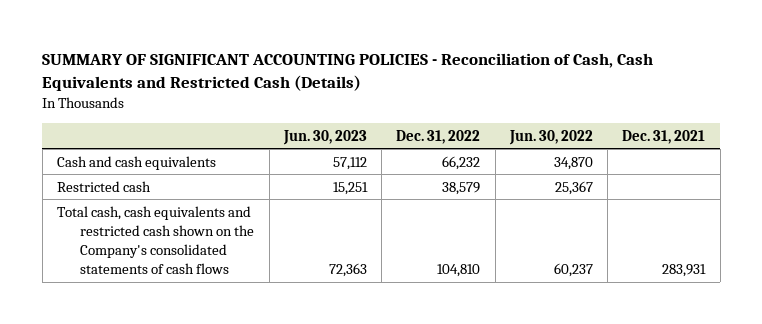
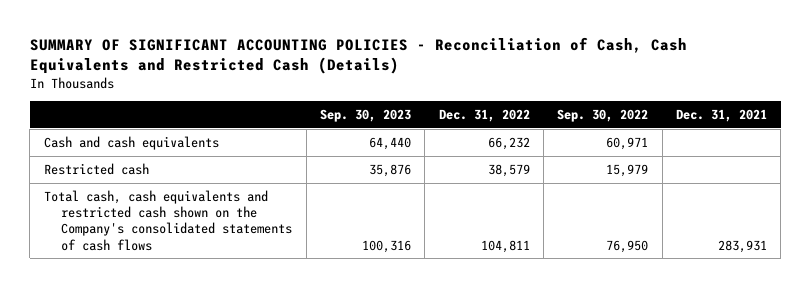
[282,129,367,145] Jun. 30, 2023 -> none
[508,129,593,145] Jun. 30, 2022 -> none
none -> [320,108,412,122] Sep. 30, 2023
none -> [557,108,649,122] Sep. 30, 2022
[437,264,481,278] 104,810 -> [480,239,530,253] 104,811

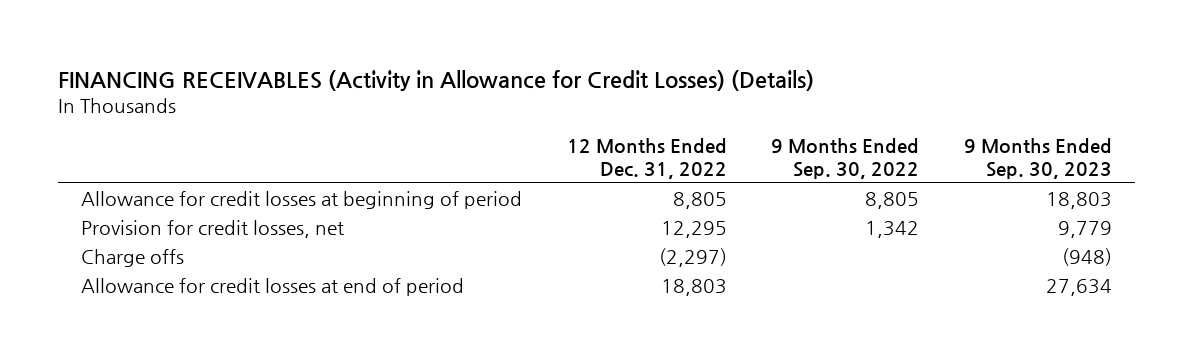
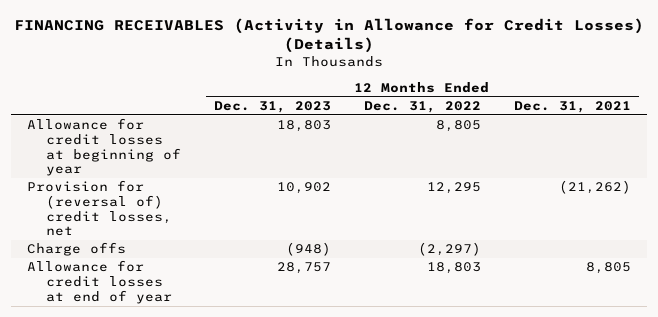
[771,137,920,179] 9 Months Ended Sep. 30, 2022 -> none
[964,137,1113,179] 9 Months Ended Sep. 30, 2023 -> none
none -> [214,100,332,113] Dec. 31, 2023
none -> [513,100,631,113] Dec. 31, 2021
[80,191,522,210] Allowance for credit losses at beginning of period -> [27,118,182,177] Allowance for credit losses at beginning of year
[80,220,344,239] Provision for credit losses, net -> [27,180,173,237] Provision for (reversal of) credit losses, net
[80,278,464,297] Allowance for credit losses at end of period -> [27,260,173,304] Allowance for credit losses at end of year

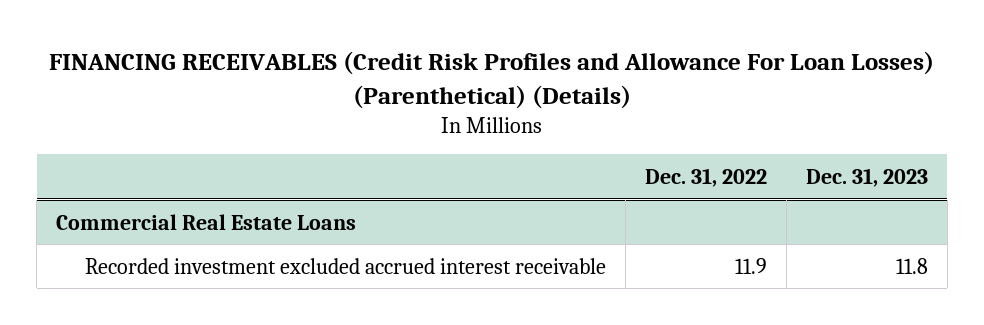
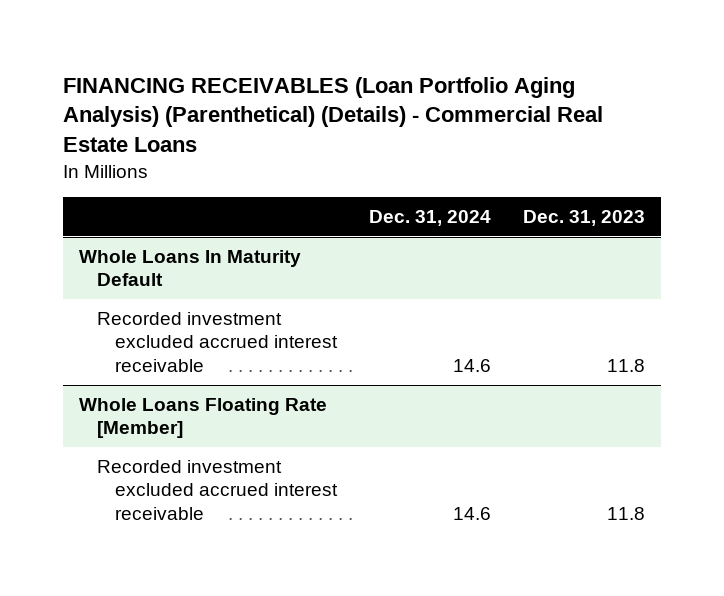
[48,51,934,109] FINANCING RECEIVABLES (Credit Risk Profiles and Allowance For Loan Losses) (Parenthetical) (Details) -> [62,76,603,153] FINANCING RECEIVABLES (Loan Portfolio Aging Analysis) (Parenthetical) (Details) - Commercial Real Estate Loans
[644,167,767,187] Dec. 31, 2022 -> none
none -> [369,210,492,227] Dec. 31, 2024
[56,213,357,230] Commercial Real Estate Loans -> [78,249,301,287] Whole Loans In Maturity Default
none -> [78,397,327,439] Whole Loans Floating Rate [Member]
none -> [96,459,339,521] Recorded investment excluded accrued interest receivable

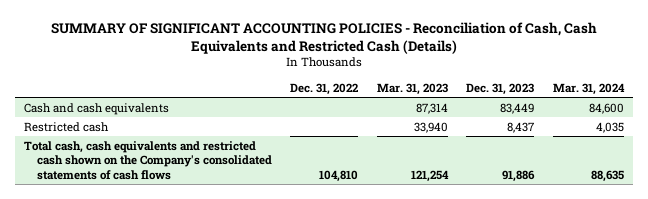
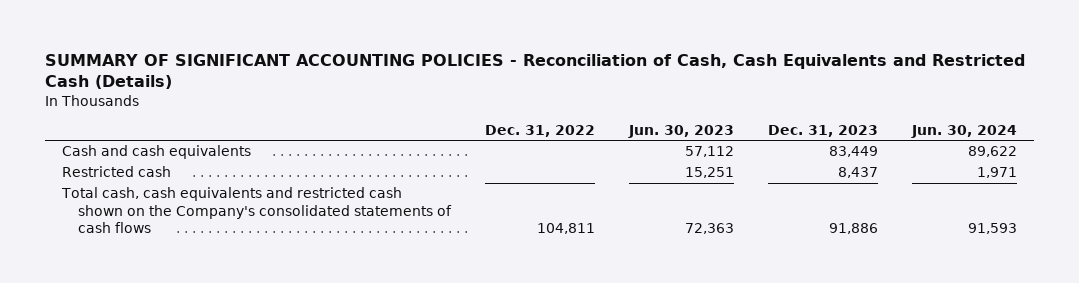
[376,82,448,95] Mar. 31, 2023 -> none
[552,82,625,95] Mar. 31, 2024 -> none
none -> [627,124,734,138] Jun. 30, 2023
none -> [910,124,1017,138] Jun. 30, 2024
[319,169,359,182] 104,810 -> [536,223,595,235] 104,811

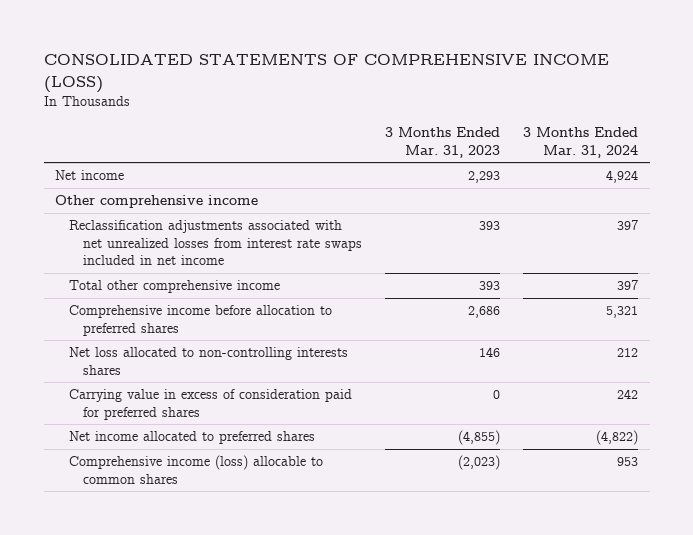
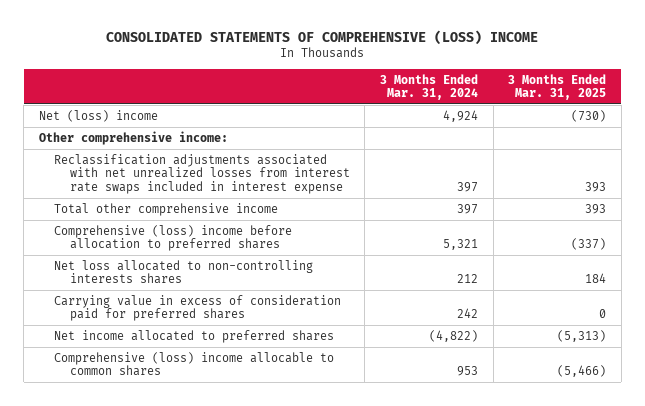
[43,54,609,94] CONSOLIDATED STATEMENTS OF COMPREHENSIVE INCOME (LOSS) -> [106,29,539,45] CONSOLIDATED STATEMENTS OF COMPREHENSIVE (LOSS) INCOME
[384,127,500,158] 3 Months Ended Mar. 31, 2023 -> none
none -> [508,73,607,100] 3 Months Ended Mar. 31, 2025
[55,170,125,181] Net income -> [38,110,158,123] Net (loss) income
[55,195,259,209] Other comprehensive income -> [38,131,228,146] Other comprehensive income:
[68,220,362,266] Reclassification adjustments associated with net unrealized losses from interest rate swaps included in net income -> [54,154,350,194] Reclassification adjustments associated with net unrealized losses from interest rate swaps included in interest expense
[68,305,332,336] Comprehensive income before allocation to preferred shares -> [54,225,293,252] Comprehensive (loss) income before allocation to preferred shares
[68,455,323,484] Comprehensive income (loss) allocable to common shares -> [54,352,335,377] Comprehensive (loss) income allocable to common shares

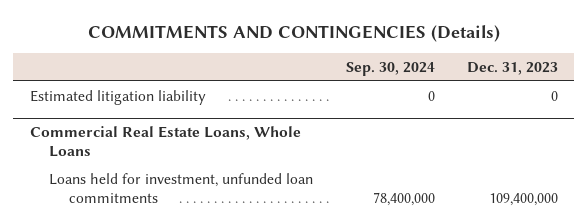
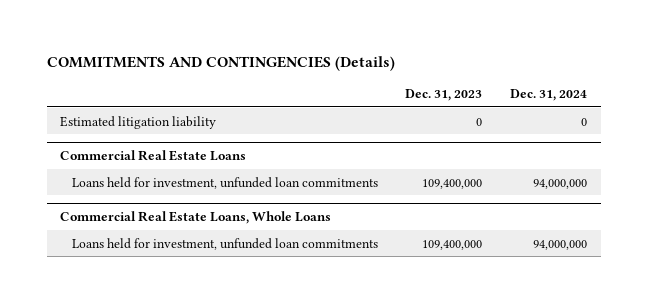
[345,62,435,77] Sep. 30, 2024 -> none
none -> [510,89,588,102] Dec. 31, 2024
none -> [60,150,247,162] Commercial Real Estate Loans
none -> [71,176,378,189] Loans held for investment, unfunded loan commitments

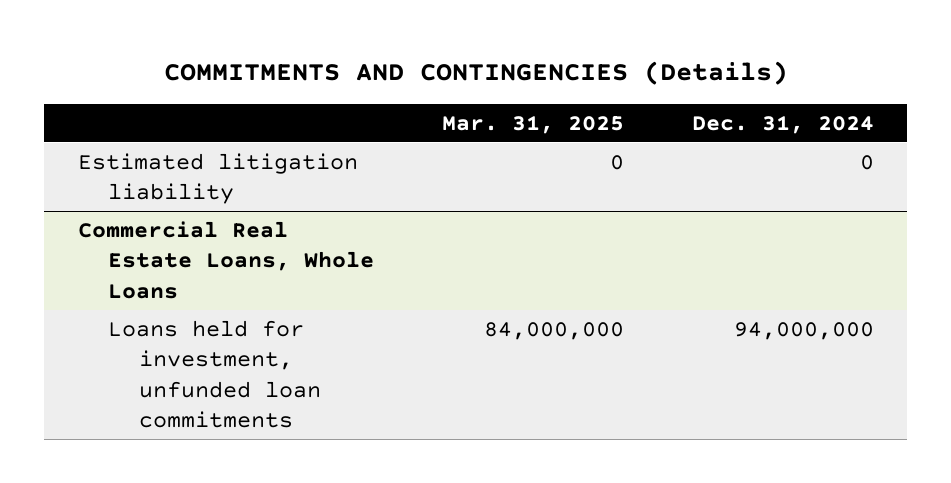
[405,89,483,102] Dec. 31, 2023 -> none
none -> [441,114,624,134] Mar. 31, 2025
[60,150,247,162] Commercial Real Estate Loans -> none
[71,176,378,189] Loans held for investment, unfunded loan commitments -> none

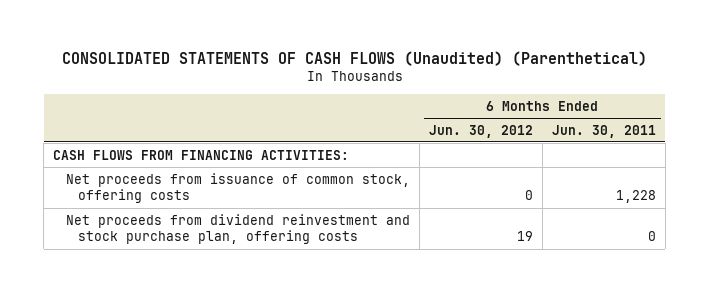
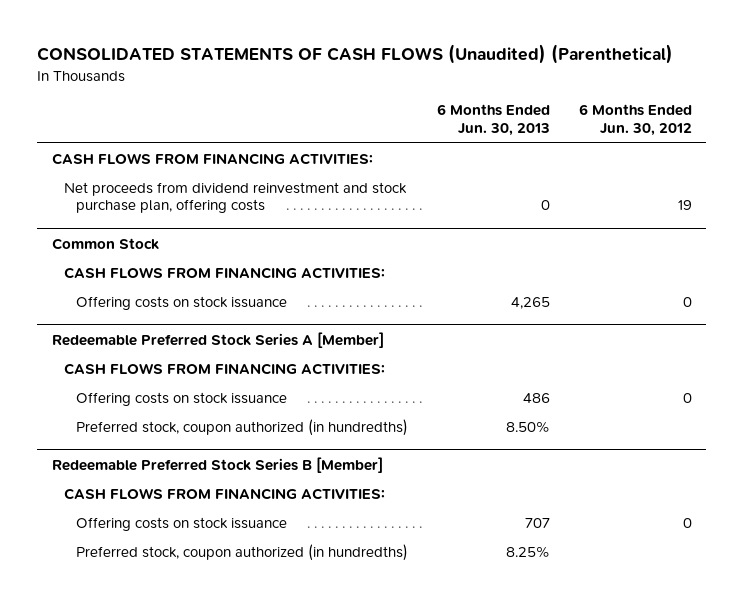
[551,124,656,138] Jun. 30, 2011 -> none
none -> [436,104,550,136] 6 Months Ended Jun. 30, 2013
[65,172,410,204] Net proceeds from issuance of common stock, offering costs -> none
none -> [51,237,159,250] Common Stock
none -> [63,266,385,279] CASH FLOWS FROM FINANCING ACTIVITIES:
none -> [75,295,287,310] Offering costs on stock issuance
none -> [51,331,384,348] Redeemable Preferred Stock Series A [Member]
none -> [63,362,385,375] CASH FLOWS FROM FINANCING ACTIVITIES:
none -> [75,391,287,406] Offering costs on stock issuance
none -> [75,418,408,436] Preferred stock, coupon authorized (in hundredths)
none -> [51,456,383,473] Redeemable Preferred Stock Series B [Member]
none -> [63,487,385,500] CASH FLOWS FROM FINANCING ACTIVITIES:
none -> [75,516,287,531] Offering costs on stock issuance
none -> [75,543,408,561] Preferred stock, coupon authorized (in hundredths)

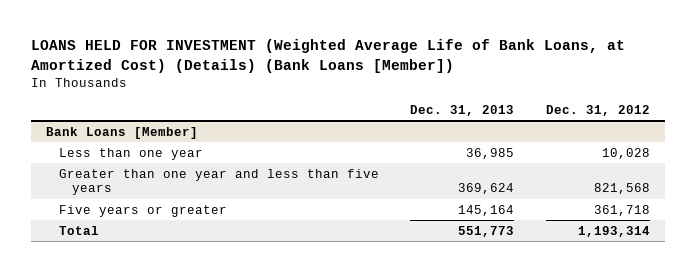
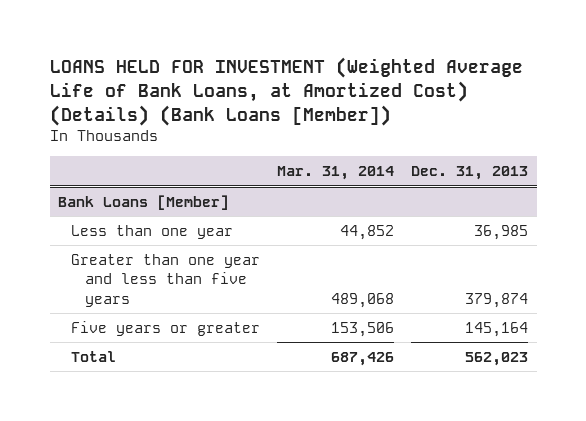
[545,104,650,116] Dec. 31, 2012 -> none
none -> [277,166,395,181] Mar. 31, 2014
[458,183,515,195] 369,624 -> [465,292,529,308] 379,874
[458,225,515,237] 551,773 -> [465,351,529,366] 562,023

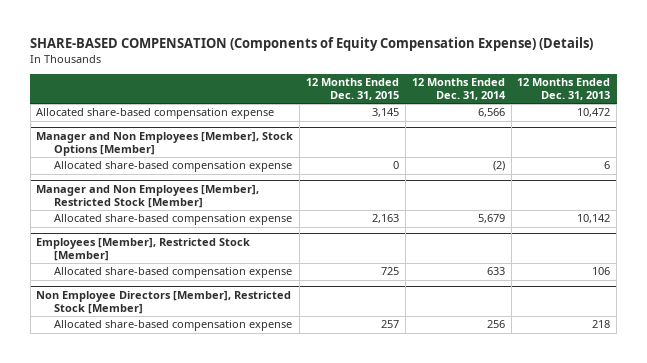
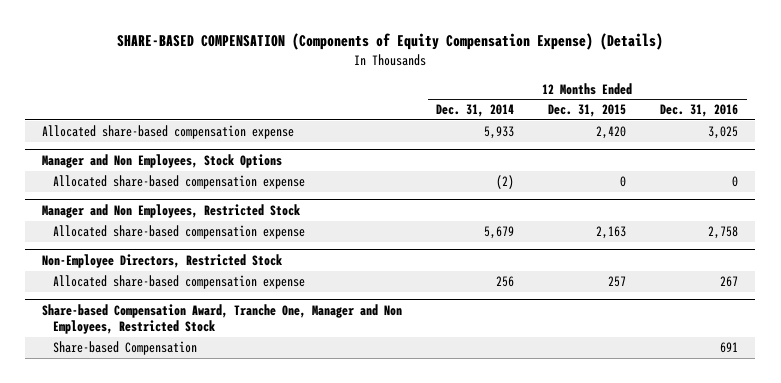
[517,78,611,101] 12 Months Ended Dec. 31, 2013 -> none
none -> [660,104,739,118] Dec. 31, 2016
[372,108,400,118] 3,145 -> [596,126,627,140] 2,420
[477,108,505,118] 6,566 -> [484,126,515,140] 5,933
[36,131,294,156] Manager and Non Employees [Member], Stock Options [Member] -> [42,154,283,169] Manager and Non Employees, Stock Options
[36,184,260,208] Manager and Non Employees [Member], Restricted Stock [Member] -> [42,204,301,219] Manager and Non Employees, Restricted Stock
[36,237,251,261] Employees [Member], Restricted Stock [Member] -> none
[54,267,293,279] Allocated share-based compensation expense -> none
[36,290,292,314] Non Employee Directors [Member], Restricted Stock [Member] -> [42,254,283,269] Non-Employee Directors, Restricted Stock
none -> [42,304,403,334] Share-based Compensation Award, Tranche One, Manager and Non Employees, Restricted Stock
none -> [53,341,198,356] Share-based Compensation

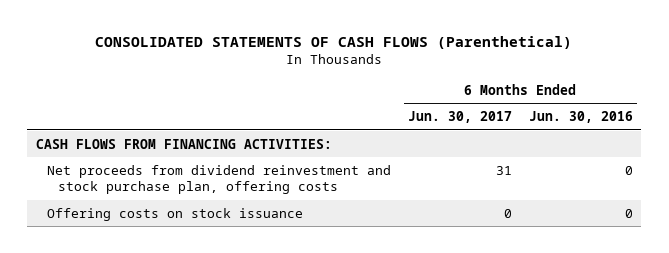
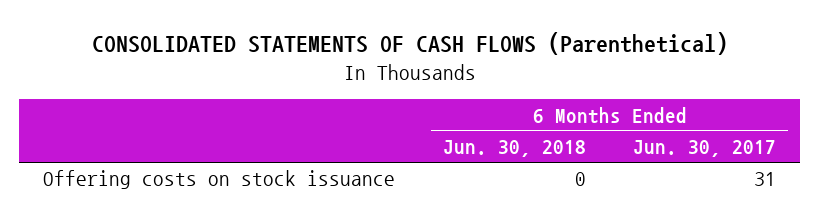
[528,111,633,124] Jun. 30, 2016 -> none
none -> [442,140,586,158] Jun. 30, 2018
[35,138,332,149] CASH FLOWS FROM FINANCING ACTIVITIES: -> none
[46,164,391,195] Net proceeds from dividend reinvestment and stock purchase plan, offering costs -> none
[503,208,512,218] 0 -> [754,172,777,187] 31

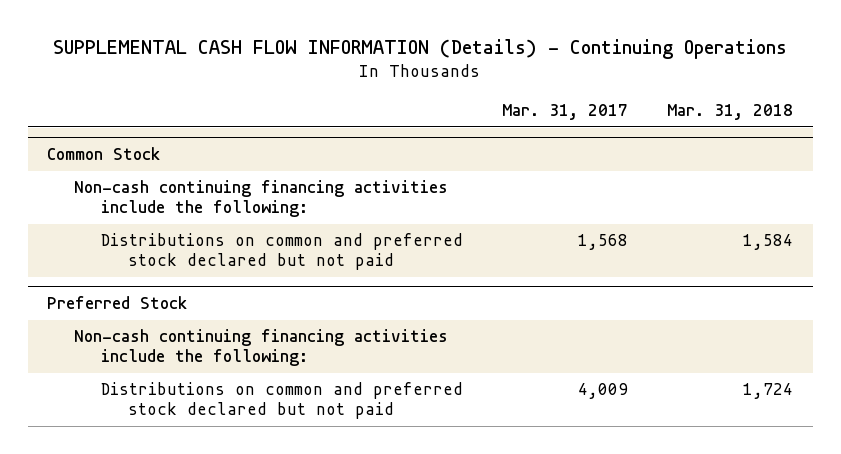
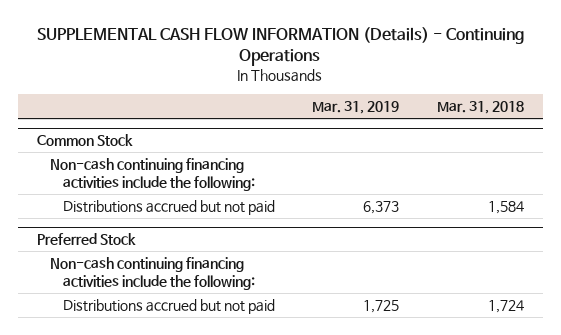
[502,104,629,121] Mar. 31, 2017 -> none
none -> [312,101,400,115] Mar. 31, 2019
[100,233,463,271] Distributions on common and preferred stock declared but not paid -> [62,199,275,215] Distributions accrued but not paid
[100,382,463,420] Distributions on common and preferred stock declared but not paid -> [62,298,275,314] Distributions accrued but not paid

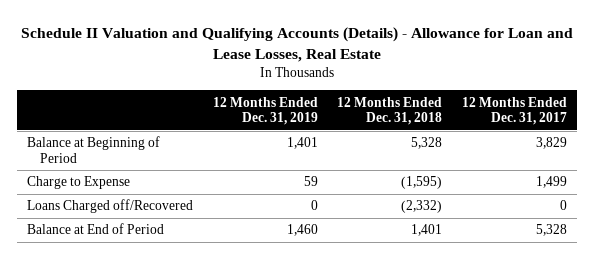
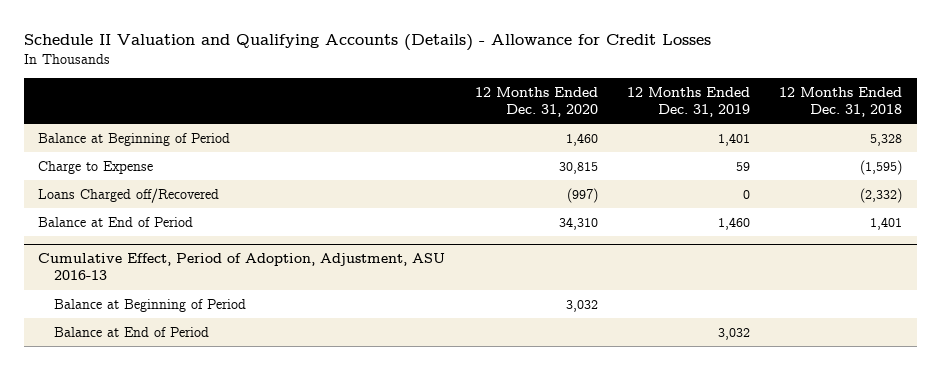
[21,26,574,62] Schedule II Valuation and Qualifying Accounts (Details) - Allowance for Loan and Lease Losses, Real Estate -> [23,34,711,52] Schedule II Valuation and Qualifying Accounts (Details) - Allowance for Credit Losses
[462,96,568,126] 12 Months Ended Dec. 31, 2017 -> none
none -> [474,87,598,118] 12 Months Ended Dec. 31, 2020
none -> [38,253,446,281] Cumulative Effect, Period of Adoption, Adjustment, ASU 2016-13
none -> [54,298,247,312] Balance at Beginning of Period
none -> [54,326,210,337] Balance at End of Period

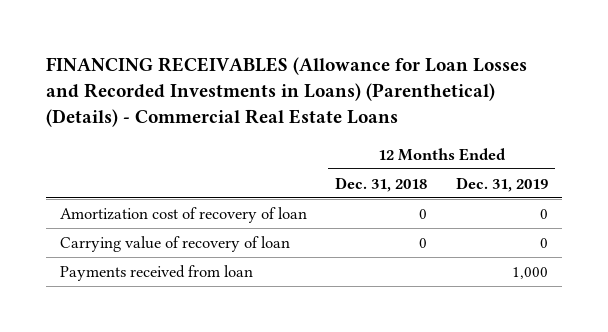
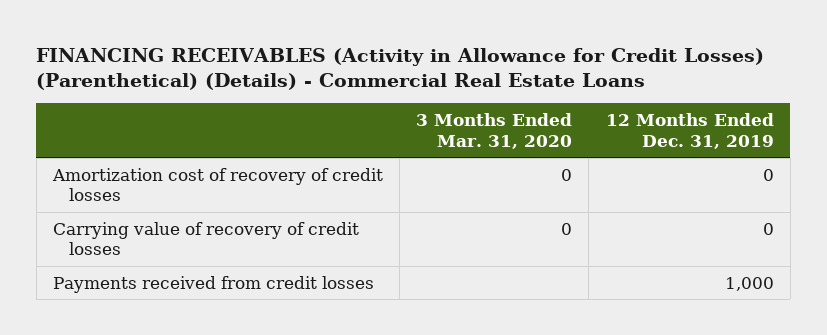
[45,57,527,128] FINANCING RECEIVABLES (Allowance for Loan Losses and Recorded Investments in Loans) (Parenthetical) (Details) - Commercial Real Estate Loans -> [36,47,765,91] FINANCING RECEIVABLES (Activity in Allowance for Credit Losses) (Parenthetical) (Details) - Commercial Real Estate Loans
[335,176,428,192] Dec. 31, 2018 -> none
none -> [416,113,573,149] 3 Months Ended Mar. 31, 2020
[59,206,307,223] Amortization cost of recovery of loan -> [52,167,384,202] Amortization cost of recovery of credit losses
[59,235,290,252] Carrying value of recovery of loan -> [53,221,360,256] Carrying value of recovery of credit losses
[59,264,253,281] Payments received from loan -> [53,275,375,293] Payments received from credit losses

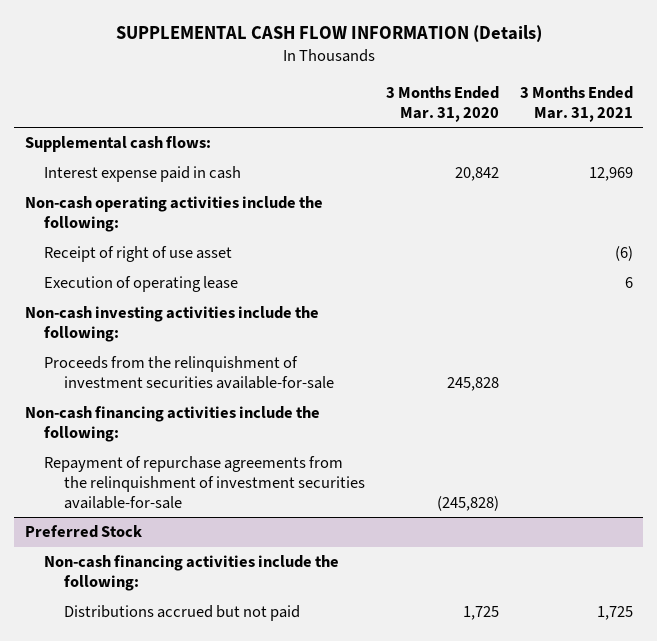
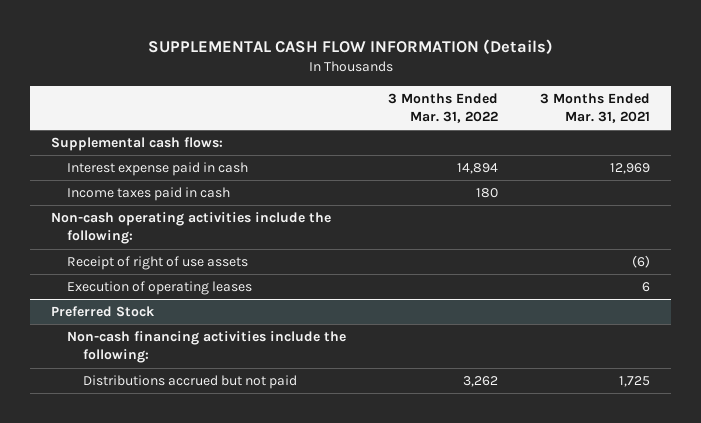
[385,86,499,122] 3 Months Ended Mar. 31, 2020 -> none
none -> [388,92,499,124] 3 Months Ended Mar. 31, 2022
none -> [67,187,231,202] Income taxes paid in cash
[24,306,319,343] Non-cash investing activities include the following: -> none
[44,356,334,390] Proceeds from the relinquishment of investment securities available-for-sale -> none
[24,406,320,443] Non-cash financing activities include the following: -> none
[44,456,365,509] Repayment of repurchase agreements from the relinquishment of investment securities available-for-sale -> none
[44,246,233,263] Receipt of right of use asset -> [67,256,249,271] Receipt of right of use assets
[44,276,239,293] Execution of operating lease -> [67,281,253,296] Execution of operating leases

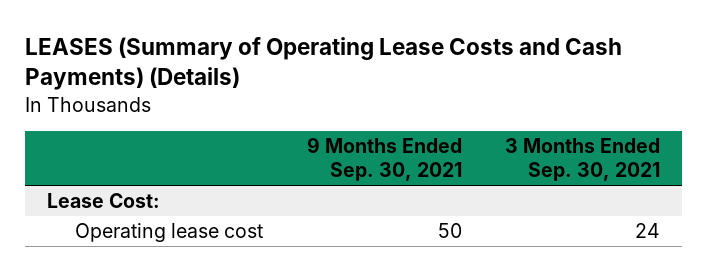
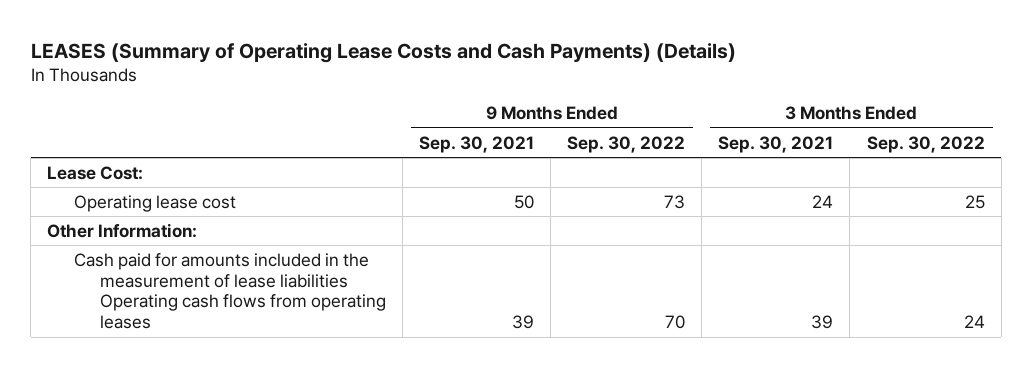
none -> [567,135,686,153] Sep. 30, 2022
none -> [866,135,985,153] Sep. 30, 2022
none -> [47,222,198,238] Other Information:
none -> [73,252,386,329] Cash paid for amounts included in the measurement of lease liabilities Operating cash flows from operating leases

